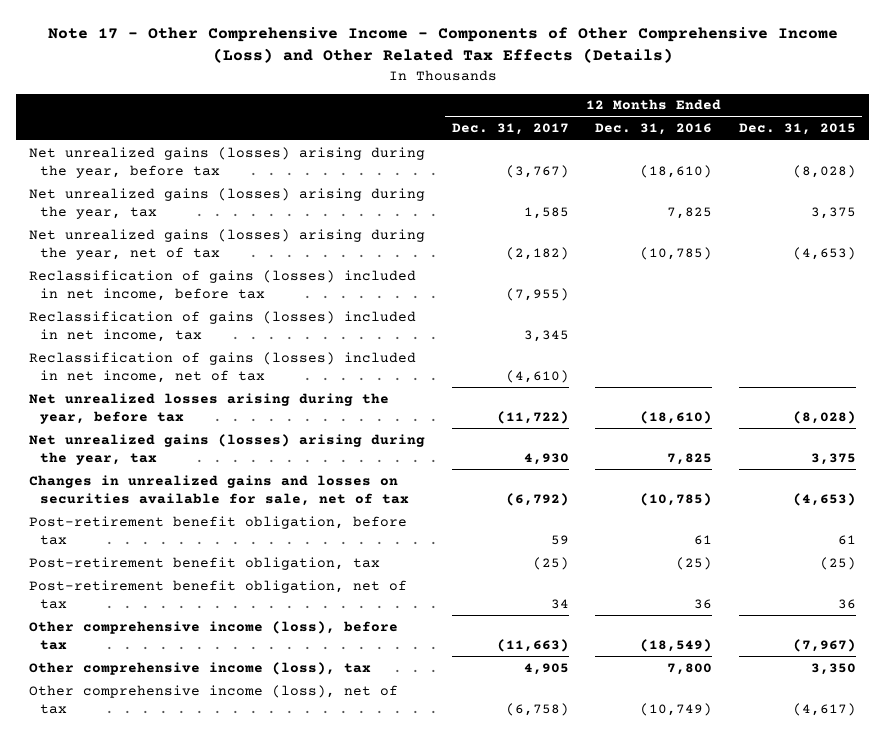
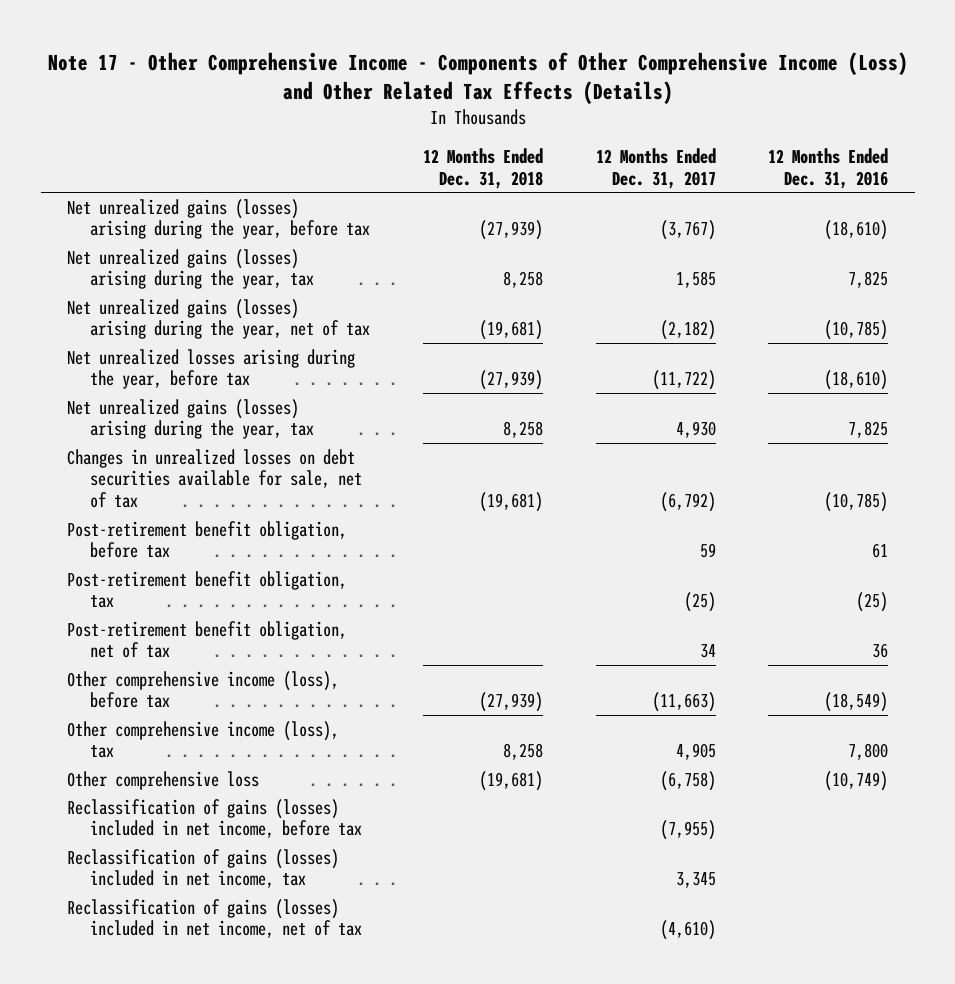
[738,123,856,136] Dec. 31, 2015 -> none
none -> [423,147,544,189] 12 Months Ended Dec. 31, 2018
[29,474,409,506] Changes in unrealized gains and losses on securities available for sale, net of tax -> [67,448,363,509] Changes in unrealized losses on debt securities available for sale, net of tax
[29,684,399,714] Other comprehensive income (loss), net of tax -> [67,770,260,790] Other comprehensive loss
[29,269,417,301] Reclassification of gains (losses) included in net income, before tax -> [67,798,363,839] Reclassification of gains (losses) included in net income, before tax
[29,310,417,342] Reclassification of gains (losses) included in net income, tax -> [67,848,340,889] Reclassification of gains (losses) included in net income, tax
[29,351,417,383] Reclassification of gains (losses) included in net income, net of tax -> [67,898,363,939] Reclassification of gains (losses) included in net income, net of tax

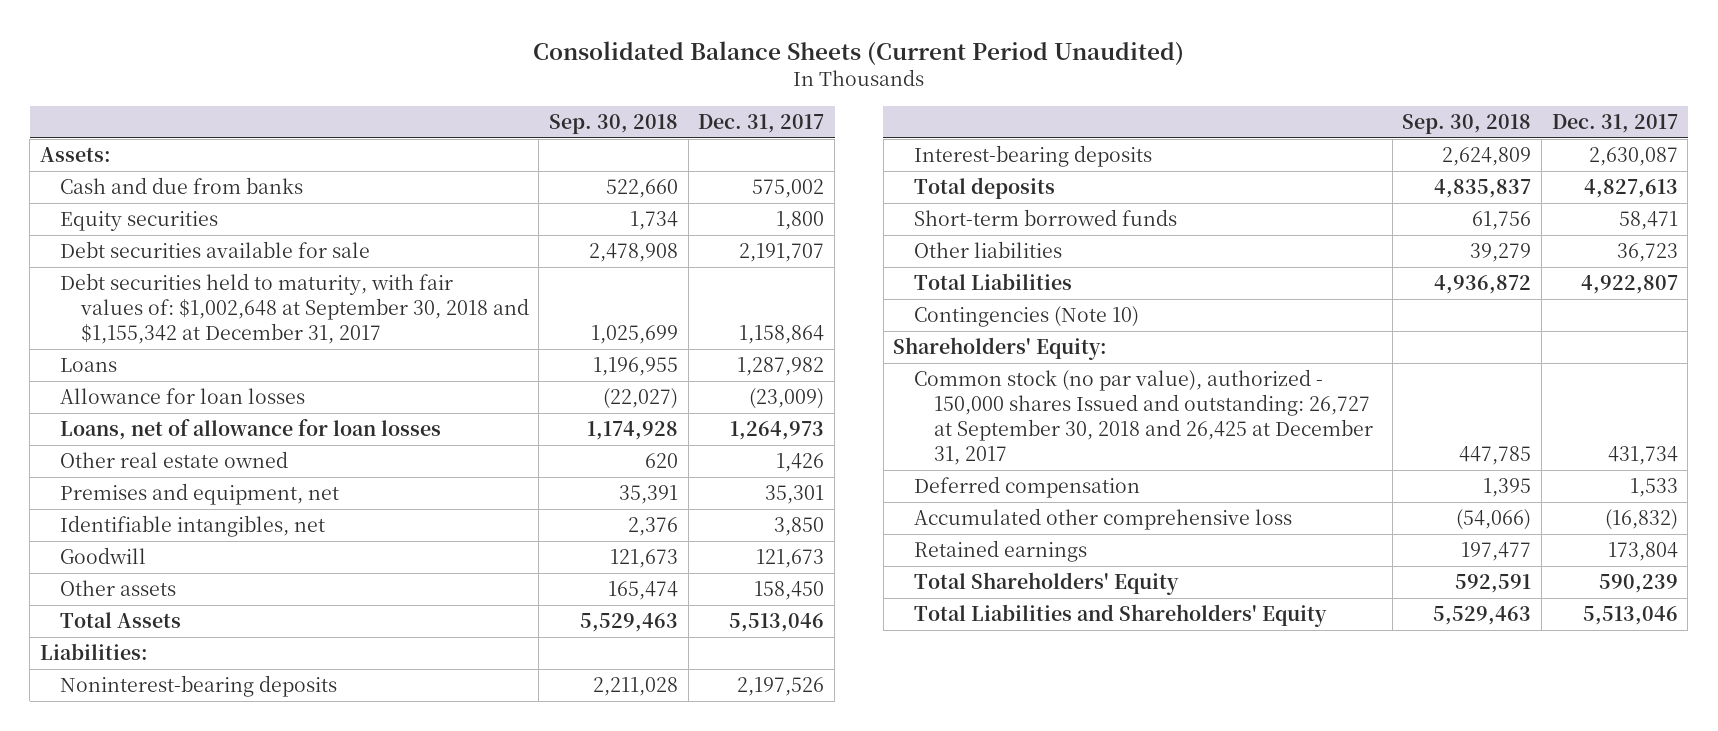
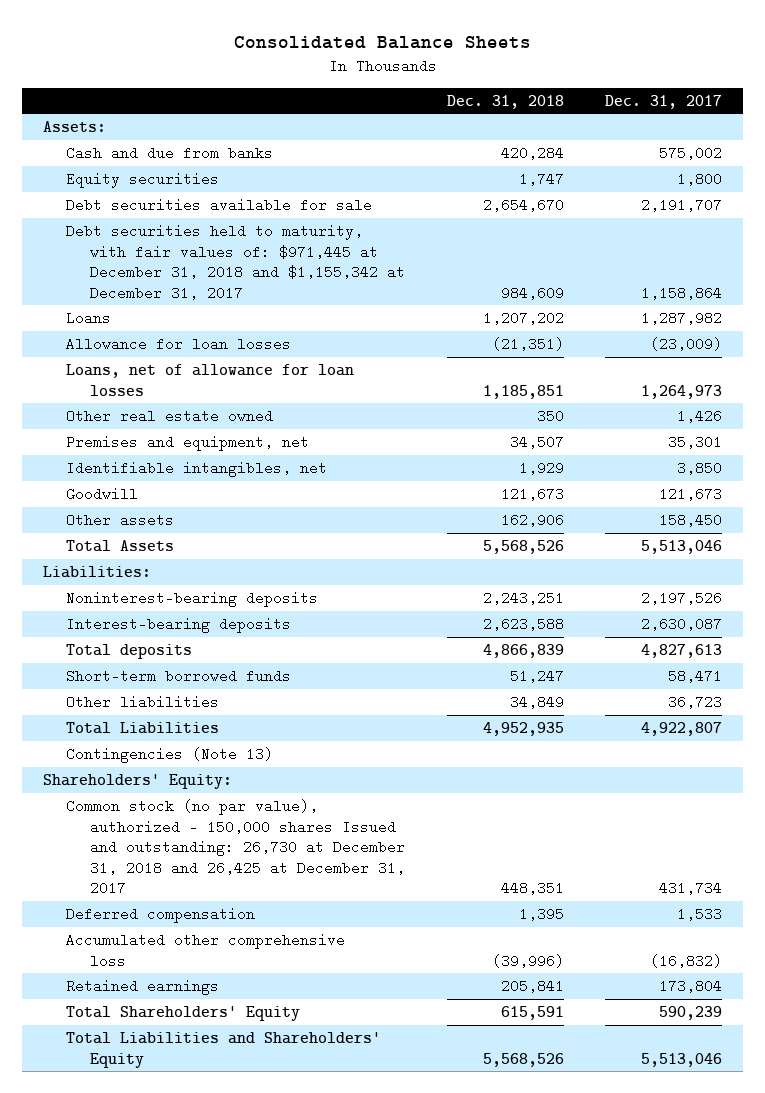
[532,41,1184,66] Consolidated Balance Sheets (Current Period Unaudited) -> [233,36,531,50] Consolidated Balance Sheets
[549,113,679,134] Sep. 30, 2018 -> none
none -> [446,94,564,109] Dec. 31, 2018
[60,273,529,344] Debt securities held to maturity, with fair values of: $1,002,648 at September 30, 2018 and $1,155,342 at December 31, 2017 -> [66,223,405,300] Debt securities held to maturity, with fair values of: $971,445 at December 31, 2018 and $1,155,342 at December 31, 2017
[913,306,1139,328] Contingencies (Note 10) -> [66,746,274,763] Contingencies (Note 13)
[913,369,1373,465] Common stock (no par value), authorized - 150,000 shares Issued and outstanding: 26,727 at September 30, 2018 and 26,425 at December 31, 2017 -> [66,798,405,896] Common stock (no par value), authorized - 150,000 shares Issued and outstanding: 26,730 at December 31, 2018 and 26,425 at December 31, 2017

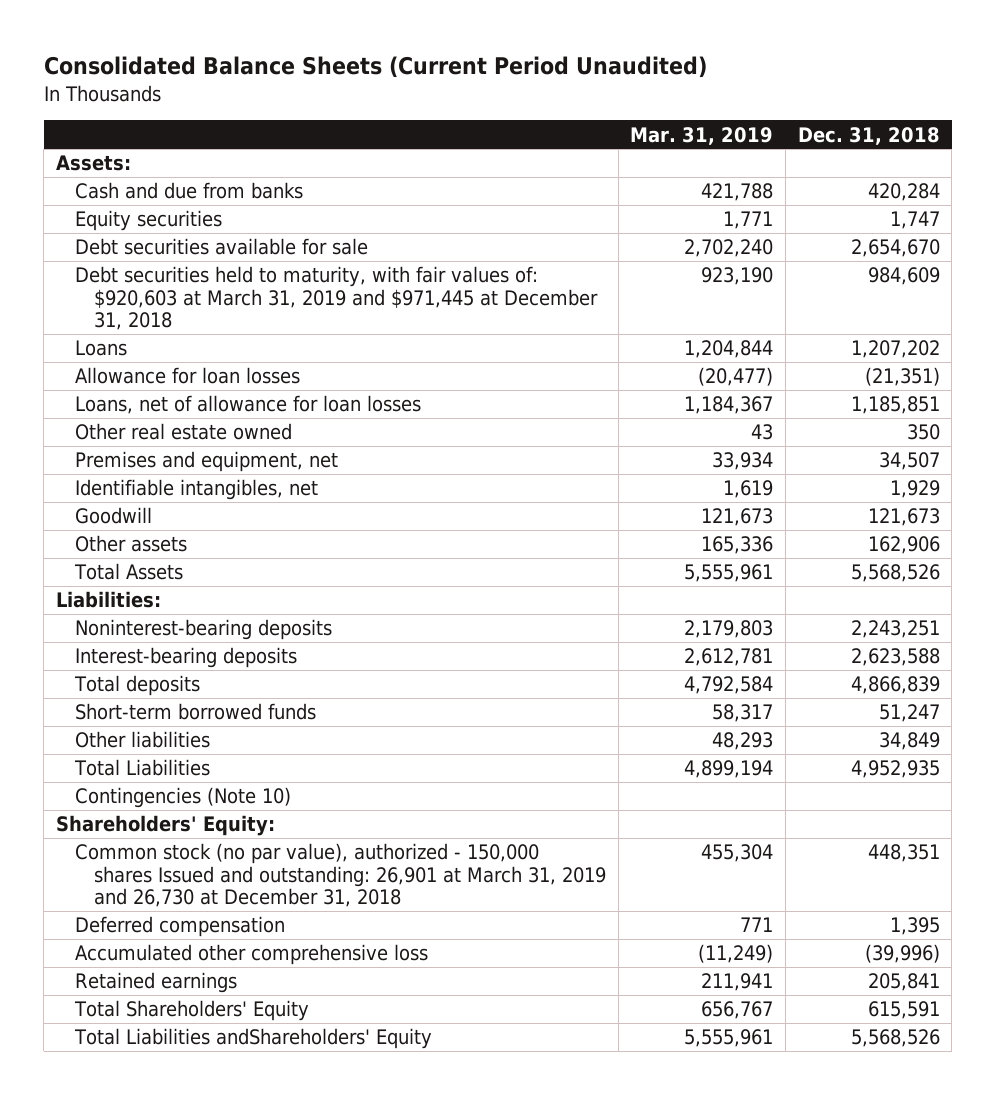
[233,36,531,50] Consolidated Balance Sheets -> [43,56,707,79] Consolidated Balance Sheets (Current Period Unaudited)
[605,94,723,109] Dec. 31, 2017 -> none
none -> [630,126,774,145] Mar. 31, 2019
[66,223,405,300] Debt securities held to maturity, with fair values of: $971,445 at December 31, 2018 and $1,155,342 at December 31, 2017 -> [74,266,599,331] Debt securities held to maturity, with fair values of: $920,603 at March 31, 2019 and $971,445 at December 31, 2018
[66,746,274,763] Contingencies (Note 13) -> [74,787,291,809] Contingencies (Note 10)
[66,798,405,896] Common stock (no par value), authorized - 150,000 shares Issued and outstanding: 26,730 at December 31, 2018 and 26,425 at December 31, 2017 -> [74,843,607,908] Common stock (no par value), authorized - 150,000 shares Issued and outstanding: 26,901 at March 31, 2019 and 26,730 at December 31, 2018
[66,1031,382,1068] Total Liabilities and Shareholders' Equity -> [73,1028,432,1050] Total Liabilities andShareholders' Equity

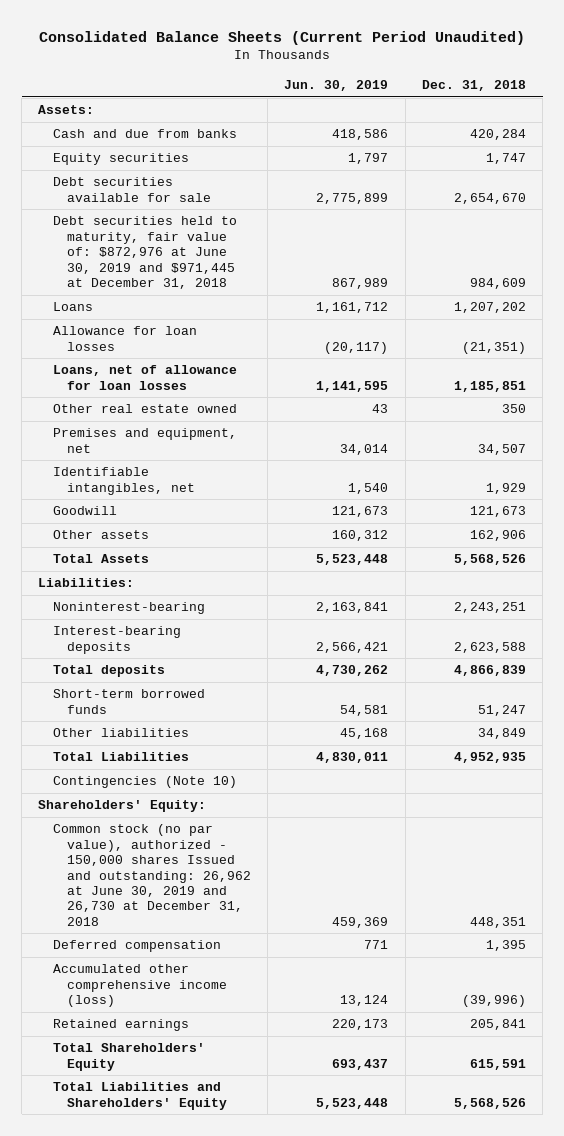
[630,126,774,145] Mar. 31, 2019 -> none
none -> [284,79,389,91] Jun. 30, 2019
[74,266,599,331] Debt securities held to maturity, with fair values of: $920,603 at March 31, 2019 and $971,445 at December 31, 2018 -> [52,216,237,289] Debt securities held to maturity, fair value of: $872,976 at June 30, 2019 and $971,445 at December 31, 2018
[74,619,332,641] Noninterest-bearing deposits -> [52,602,205,615] Noninterest-bearing
[74,843,607,908] Common stock (no par value), authorized - 150,000 shares Issued and outstanding: 26,901 at March 31, 2019 and 26,730 at December 31, 2018 -> [52,824,251,926] Common stock (no par value), authorized - 150,000 shares Issued and outstanding: 26,962 at June 30, 2019 and 26,730 at December 31, 2018
[74,944,428,966] Accumulated other comprehensive loss -> [52,964,227,1008] Accumulated other comprehensive income (loss)
[73,1028,432,1050] Total Liabilities andShareholders' Equity -> [52,1082,227,1110] Total Liabilities and Shareholders' Equity

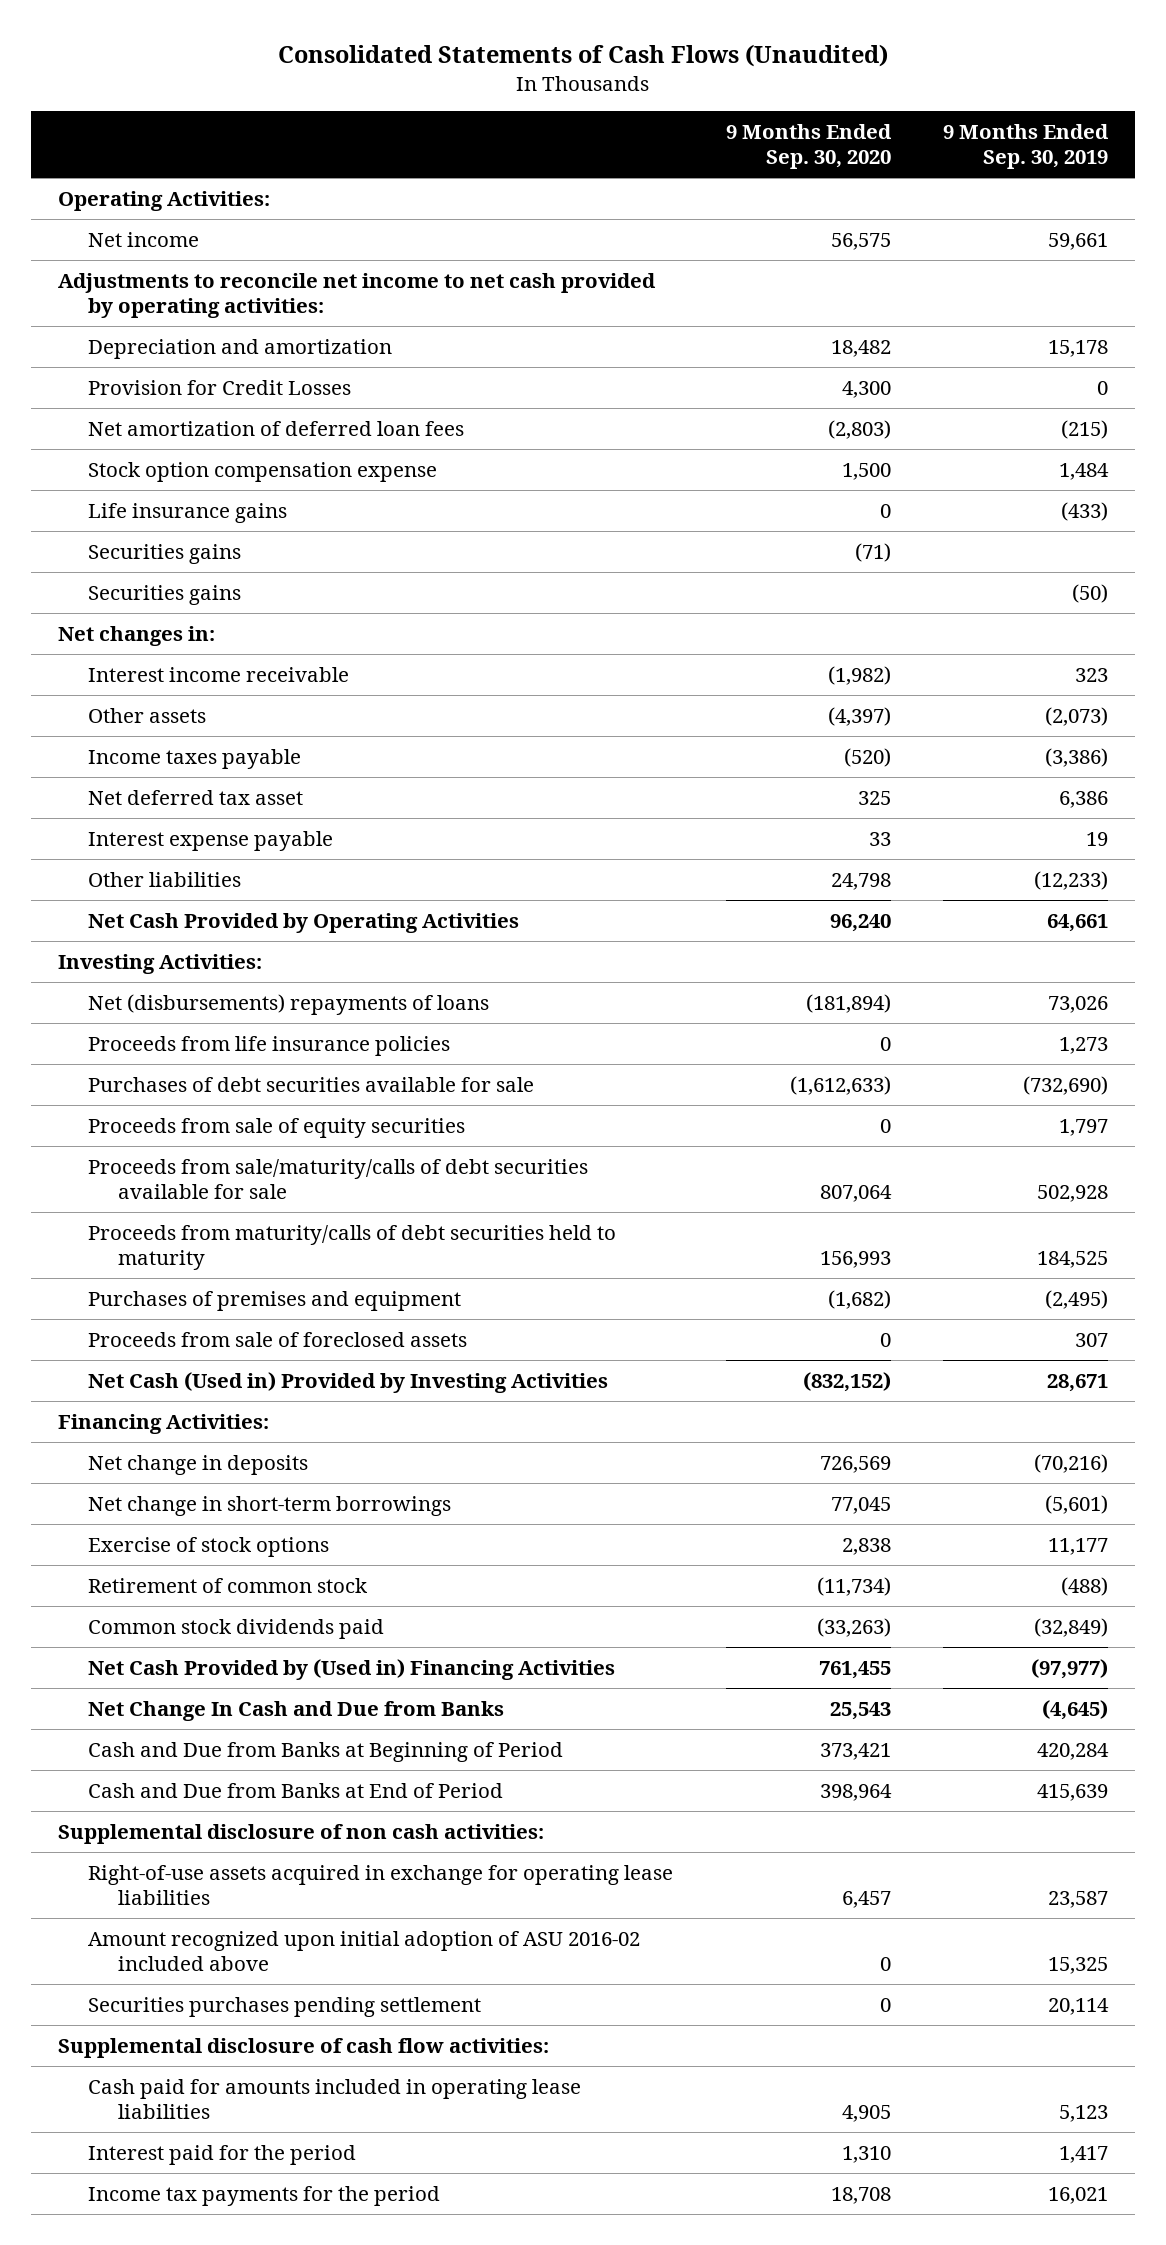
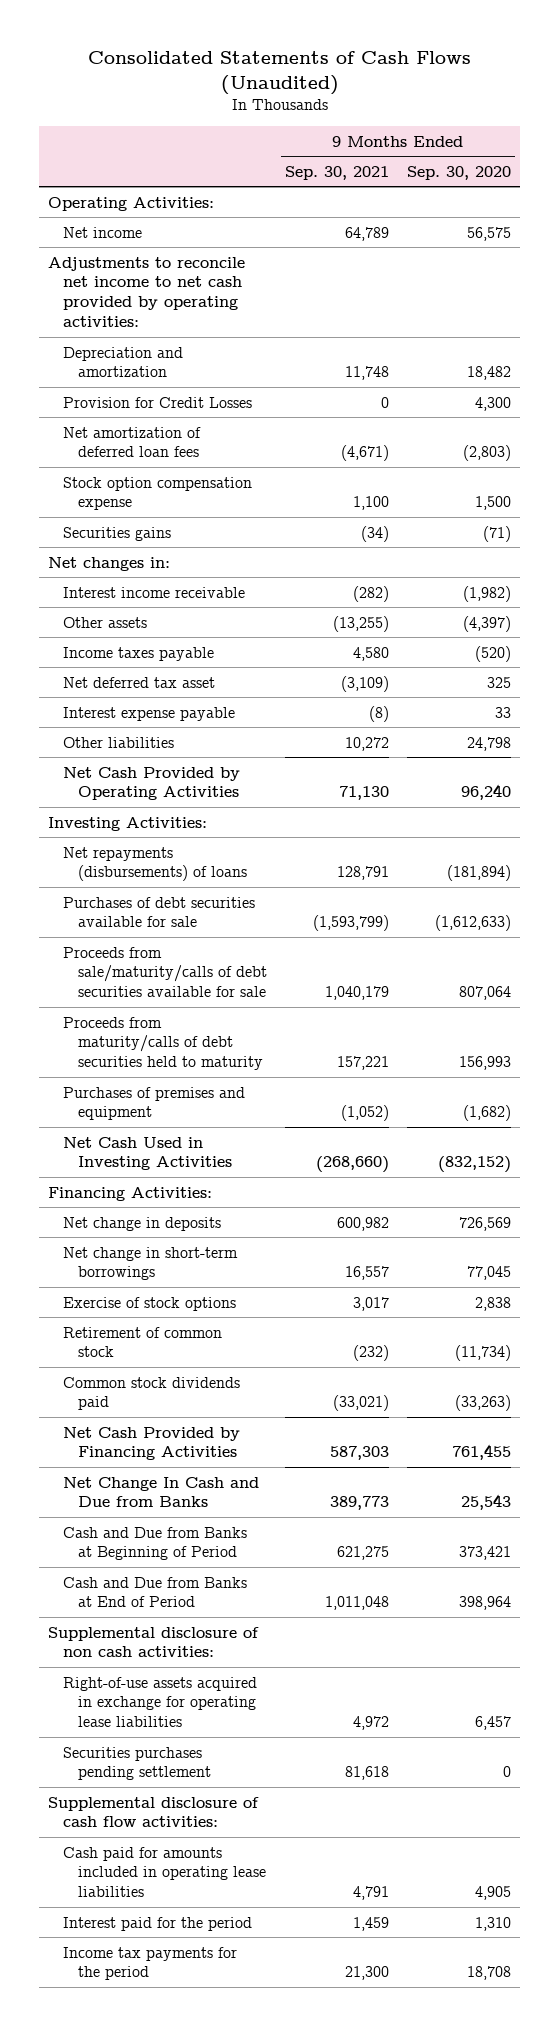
[943,124,1110,170] 9 Months Ended Sep. 30, 2019 -> none
none -> [285,165,390,180] Sep. 30, 2021
[88,502,288,523] Life insurance gains -> none
[88,584,242,605] Securities gains -> none
[88,1035,451,1056] Proceeds from life insurance policies -> none
[88,993,490,1015] Net (disbursements) repayments of loans -> [63,846,248,882] Net repayments (disbursements) of loans
[88,1117,466,1138] Proceeds from sale of equity securities -> none
[88,1331,468,1347] Proceeds from sale of foreclosed assets -> none
[88,1371,609,1393] Net Cash (Used in) Provided by Investing Activities -> [63,1136,233,1171] Net Cash Used in Investing Activities
[88,1658,616,1680] Net Cash Provided by (Used in) Financing Activities -> [63,1426,241,1461] Net Cash Provided by Financing Activities
[88,1930,641,1971] Amount recognized upon initial adoption of ASU 2016-02 included above -> none

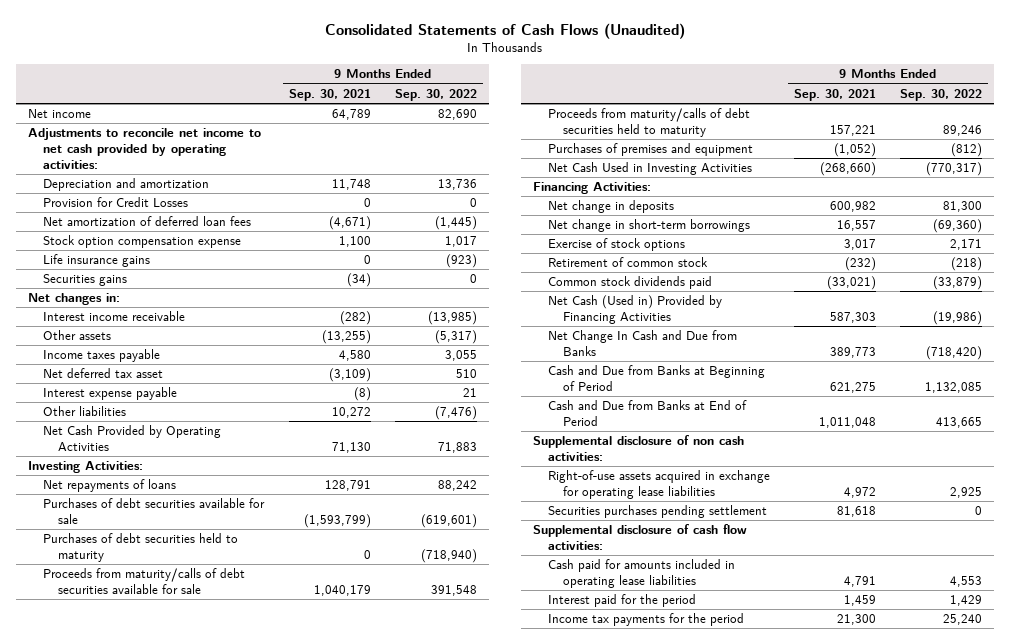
[406,165,511,180] Sep. 30, 2020 -> none
none -> [395,88,478,101] Sep. 30, 2022
[48,196,215,211] Operating Activities: -> none
none -> [42,254,150,268] Life insurance gains
[63,846,248,882] Net repayments (disbursements) of loans -> [42,479,176,493] Net repayments of loans
none -> [42,533,238,562] Purchases of debt securities held to maturity
[63,946,268,998] Proceeds from sale/maturity/calls of debt securities available for sale -> [42,568,245,594] Proceeds from maturity/calls of debt securities available for sale
[63,1426,241,1461] Net Cash Provided by Financing Activities -> [547,295,722,324] Net Cash (Used in) Provided by Financing Activities

